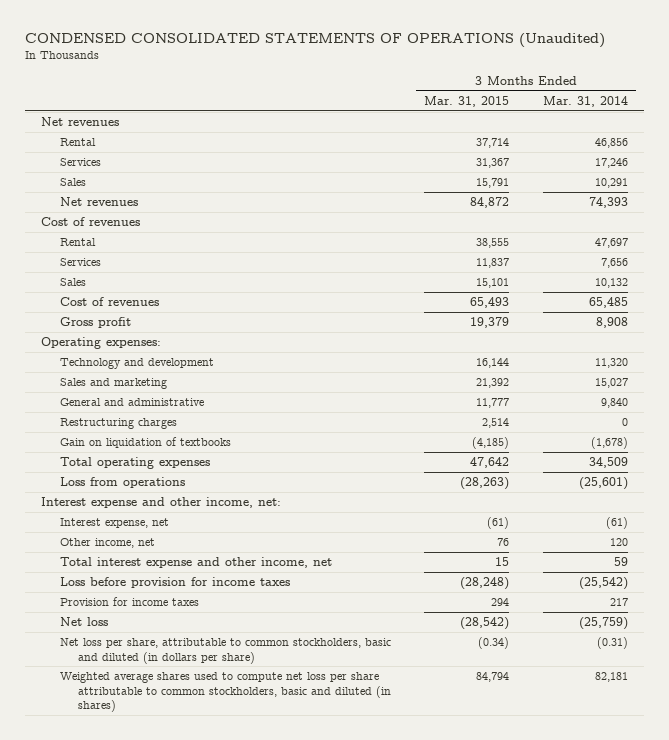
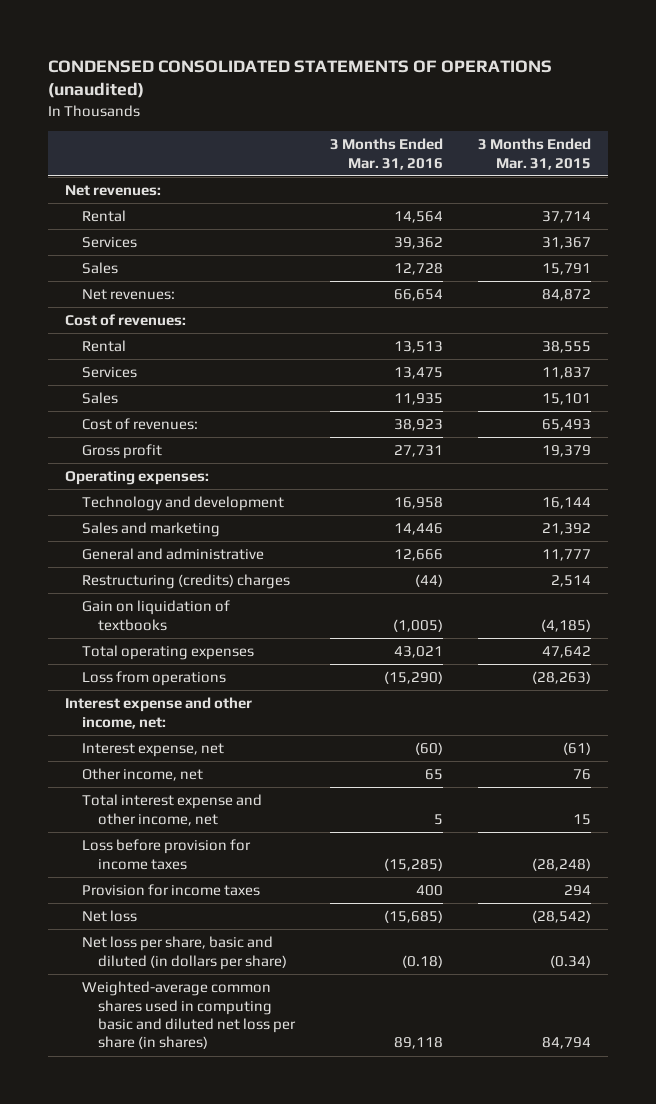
[24,32,605,48] CONDENSED CONSOLIDATED STATEMENTS OF OPERATIONS (Unaudited) -> [47,59,552,99] CONDENSED CONSOLIDATED STATEMENTS OF OPERATIONS (unaudited)
[542,95,628,107] Mar. 31, 2014 -> none
none -> [329,138,443,170] 3 Months Ended Mar. 31, 2016
[41,117,120,127] Net revenues -> [65,185,162,197] Net revenues:
[59,197,138,207] Net revenues -> [81,289,175,301] Net revenues:
[41,217,141,227] Cost of revenues -> [65,314,187,327] Cost of revenues:
[59,297,159,307] Cost of revenues -> [81,418,198,431] Cost of revenues:
[59,418,177,430] Restructuring charges -> [81,574,290,590] Restructuring (credits) charges
[59,638,391,664] Net loss per share, attributable to common stockholders, basic and diluted (in dollars per share) -> [81,936,287,970] Net loss per share, basic and diluted (in dollars per share)
[59,672,391,712] Weighted average shares used to compute net loss per share attributable to common stockholders, basic and diluted (in shares) -> [81,981,296,1050] Weighted-average common shares used in computing basic and diluted net loss per share (in shares)

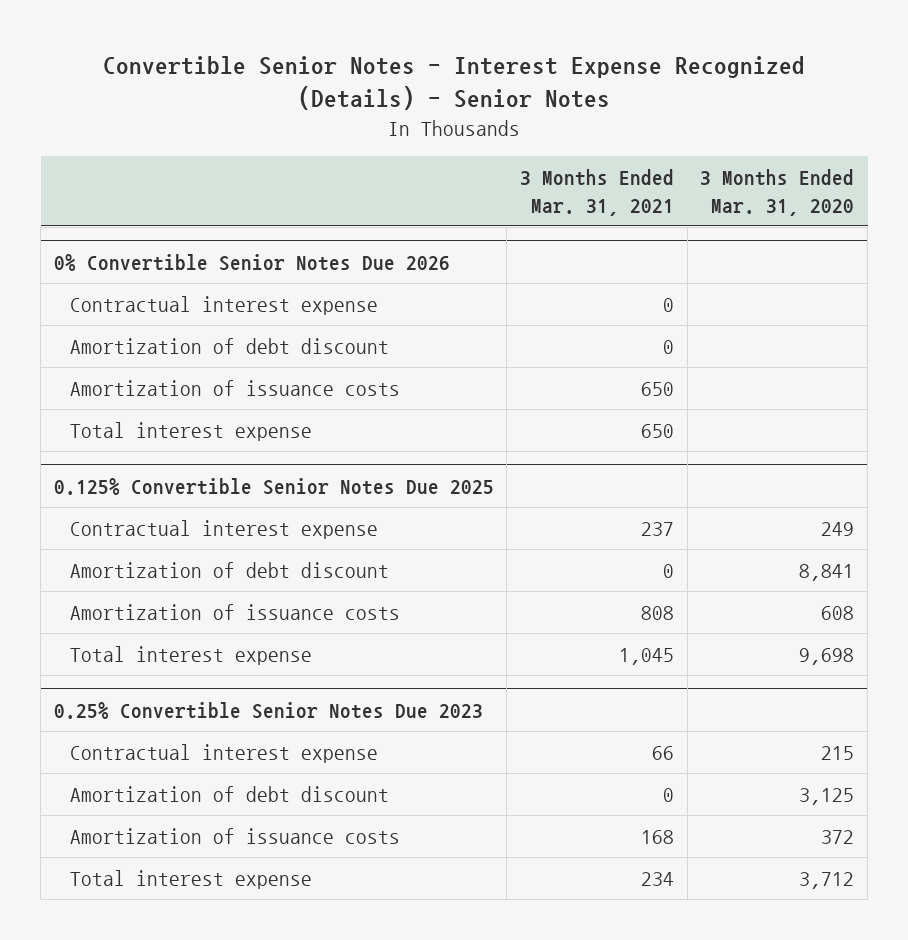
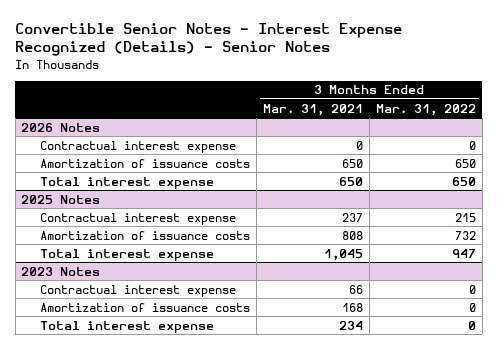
[700,169,855,216] 3 Months Ended Mar. 31, 2020 -> none
none -> [375,103,476,116] Mar. 31, 2022
[53,253,450,271] 0% Convertible Senior Notes Due 2026 -> [21,122,101,132] 2026 Notes
[69,337,389,354] Amortization of debt discount -> none
[53,477,494,495] 0.125% Convertible Senior Notes Due 2025 -> [21,194,101,204] 2025 Notes
[69,561,389,578] Amortization of debt discount -> none
[53,701,483,719] 0.25% Convertible Senior Notes Due 2023 -> [21,266,101,276] 2023 Notes
[69,785,389,802] Amortization of debt discount -> none

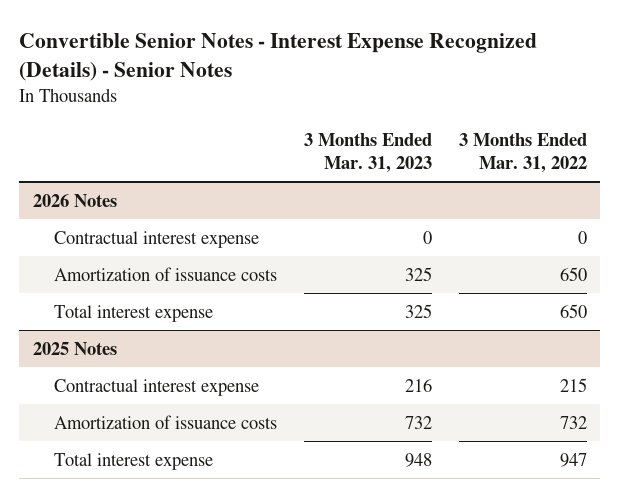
[262,103,363,116] Mar. 31, 2021 -> none
none -> [304,132,433,173] 3 Months Ended Mar. 31, 2023
[21,266,101,276] 2023 Notes -> none
[40,284,237,297] Contractual interest expense -> none
[40,302,251,312] Amortization of issuance costs -> none
[40,320,215,333] Total interest expense -> none

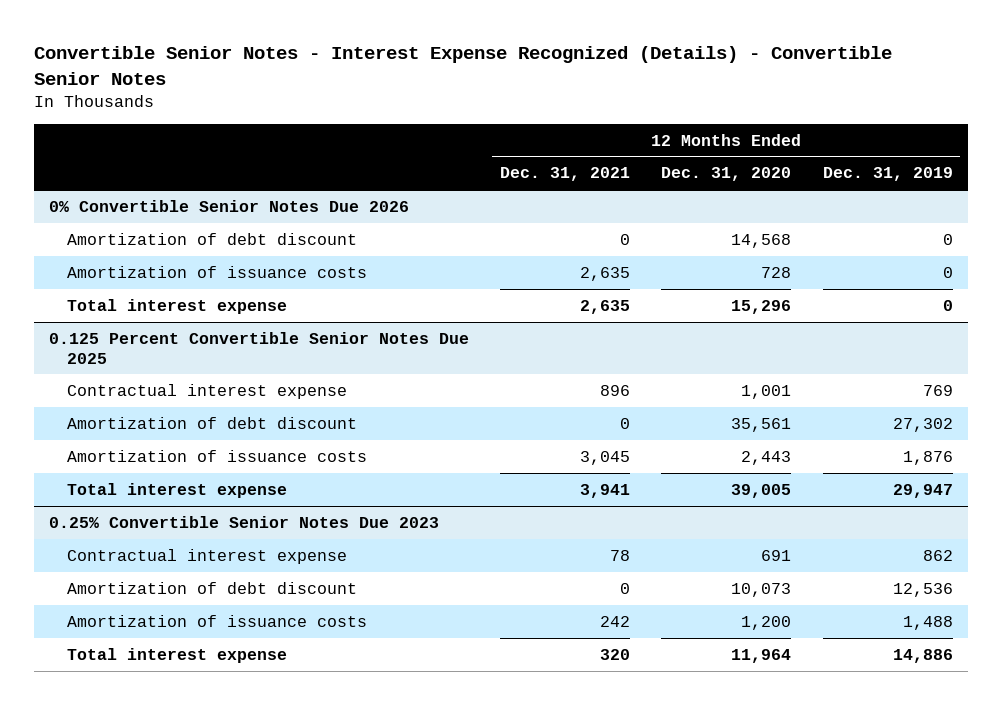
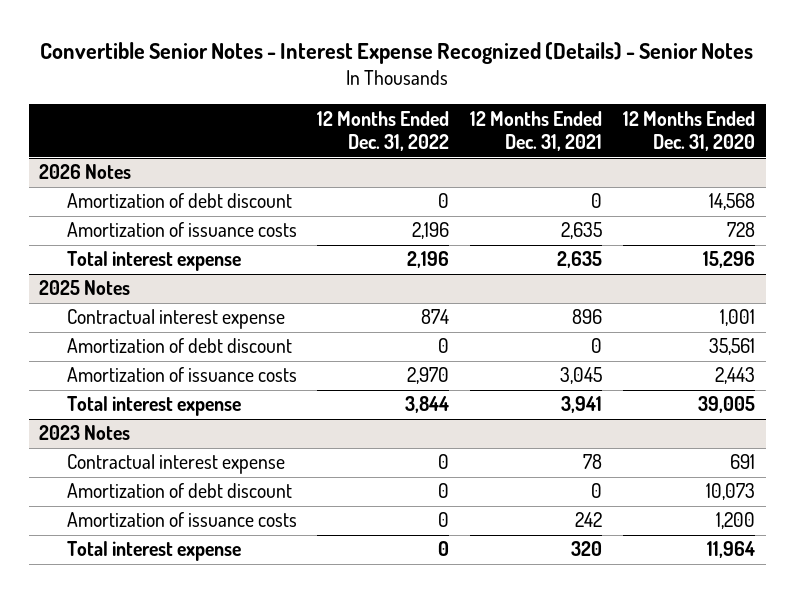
[33,46,892,85] Convertible Senior Notes - Interest Expense Recognized (Details) - Convertible Senior Notes -> [40,41,754,64] Convertible Senior Notes - Interest Expense Recognized (Details) - Senior Notes
[822,167,953,182] Dec. 31, 2019 -> none
none -> [317,110,450,152] 12 Months Ended Dec. 31, 2022
[49,199,410,212] 0% Convertible Senior Notes Due 2026 -> [39,164,132,180] 2026 Notes
[49,331,470,364] 0.125 Percent Convertible Senior Notes Due 2025 -> [39,280,131,296] 2025 Notes
[49,515,440,528] 0.25% Convertible Senior Notes Due 2023 -> [39,425,131,441] 2023 Notes

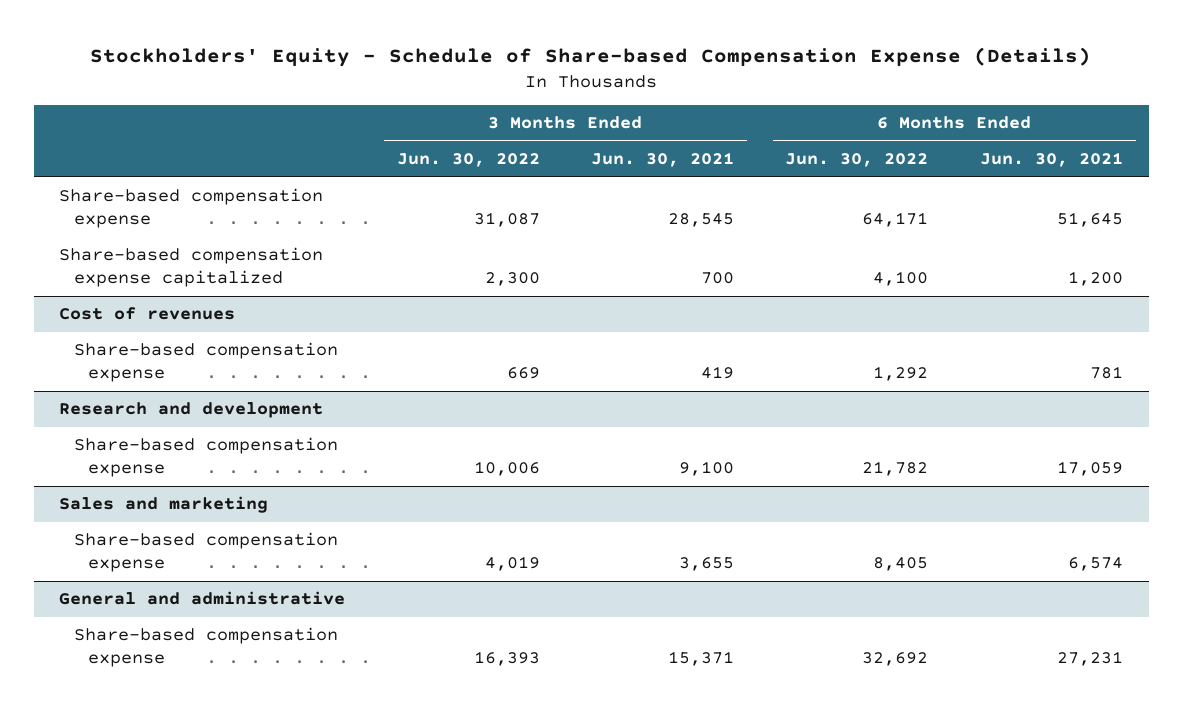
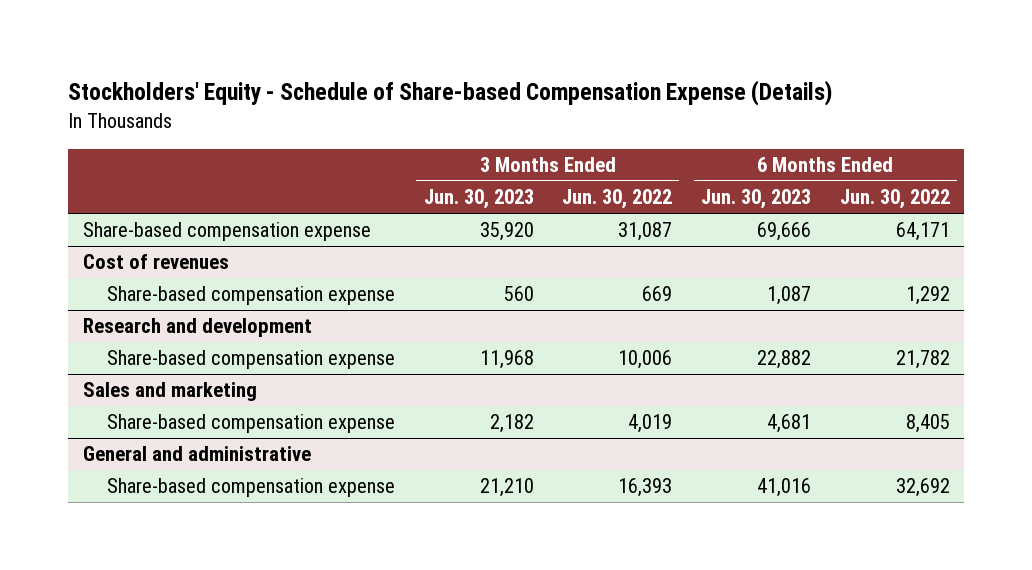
[591,152,735,168] Jun. 30, 2021 -> none
[979,152,1123,168] Jun. 30, 2021 -> none
none -> [423,189,534,210] Jun. 30, 2023
none -> [700,189,811,210] Jun. 30, 2023
[59,247,324,288] Share-based compensation expense capitalized -> none

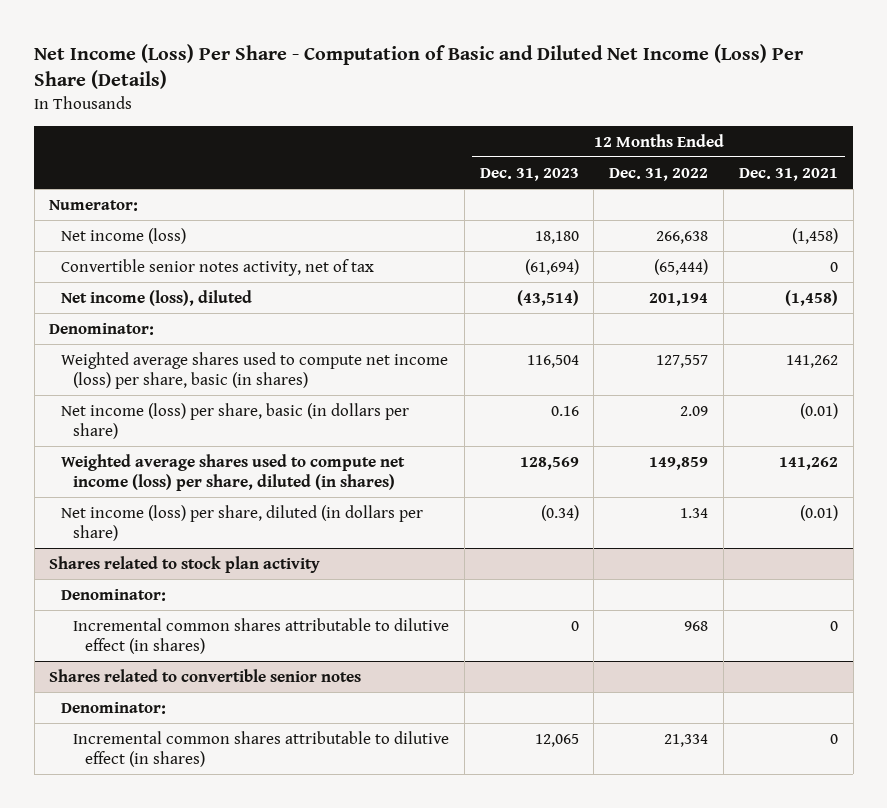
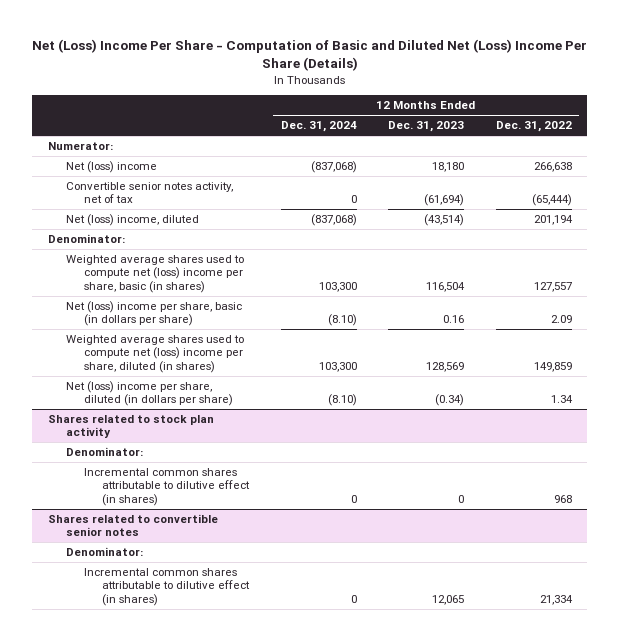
[34,44,804,90] Net Income (Loss) Per Share - Computation of Basic and Diluted Net Income (Loss) Per Share (Details) -> [31,39,587,72] Net (Loss) Income Per Share - Computation of Basic and Diluted Net (Loss) Income Per Share (Details)
[738,167,838,181] Dec. 31, 2021 -> none
none -> [280,121,357,133] Dec. 31, 2024
[61,227,187,244] Net income (loss) -> [65,161,157,174] Net (loss) income
[61,289,253,306] Net income (loss), diluted -> [65,214,199,227] Net (loss) income, diluted
[61,351,449,389] Weighted average shares used to compute net income (loss) per share, basic (in shares) -> [65,255,244,293] Weighted average shares used to compute net (loss) income per share, basic (in shares)
[61,402,410,439] Net income (loss) per share, basic (in dollars per share) -> [65,301,242,327] Net (loss) income per share, basic (in dollars per share)
[61,453,406,491] Weighted average shares used to compute net income (loss) per share, diluted (in shares) -> [65,335,244,373] Weighted average shares used to compute net (loss) income per share, diluted (in shares)
[61,504,424,541] Net income (loss) per share, diluted (in dollars per share) -> [65,381,234,407] Net (loss) income per share, diluted (in dollars per share)

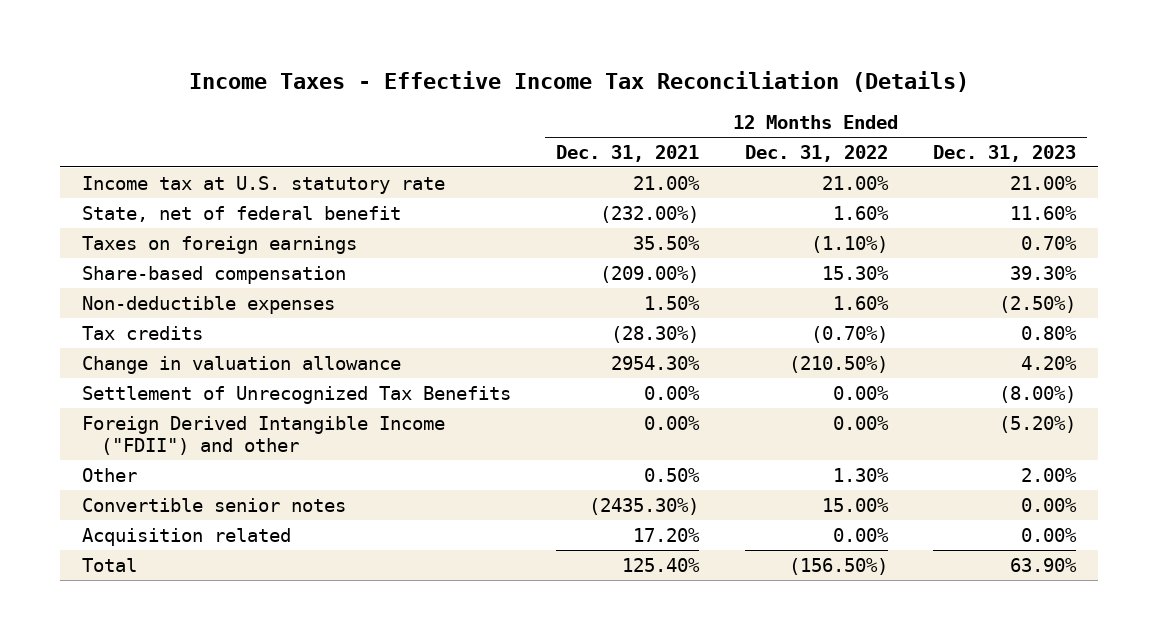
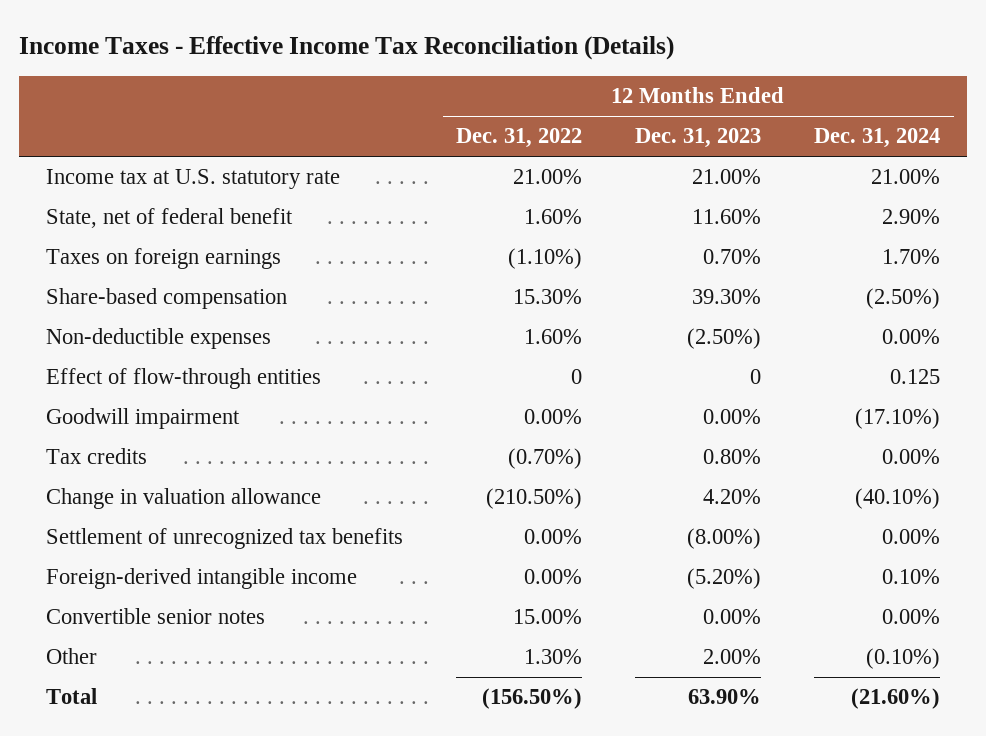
[556,144,700,162] Dec. 31, 2021 -> none
none -> [814,128,941,149] Dec. 31, 2024
none -> [45,368,321,390] Effect of flow-through entities
none -> [45,408,240,430] Goodwill impairment
[82,385,512,404] Settlement of Unrecognized Tax Benefits -> [45,528,403,550] Settlement of unrecognized tax benefits
[82,415,446,455] Foreign Derived Intangible Income ("FDII") and other -> [45,568,357,590] Foreign-derived intangible income
[82,527,292,546] Acquisition related -> none
[82,467,138,482] Other -> [45,648,97,665] Other

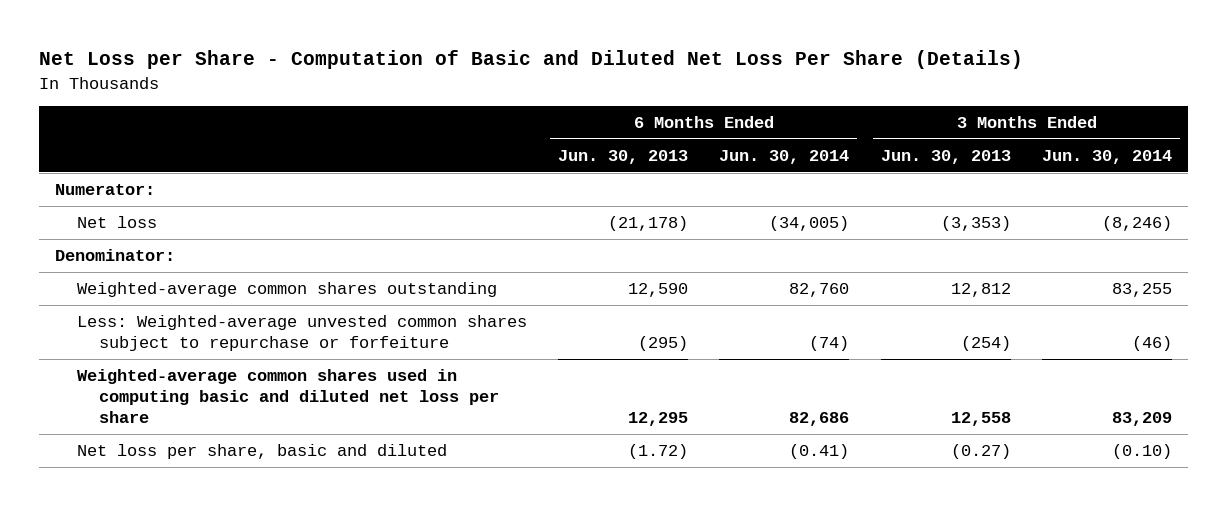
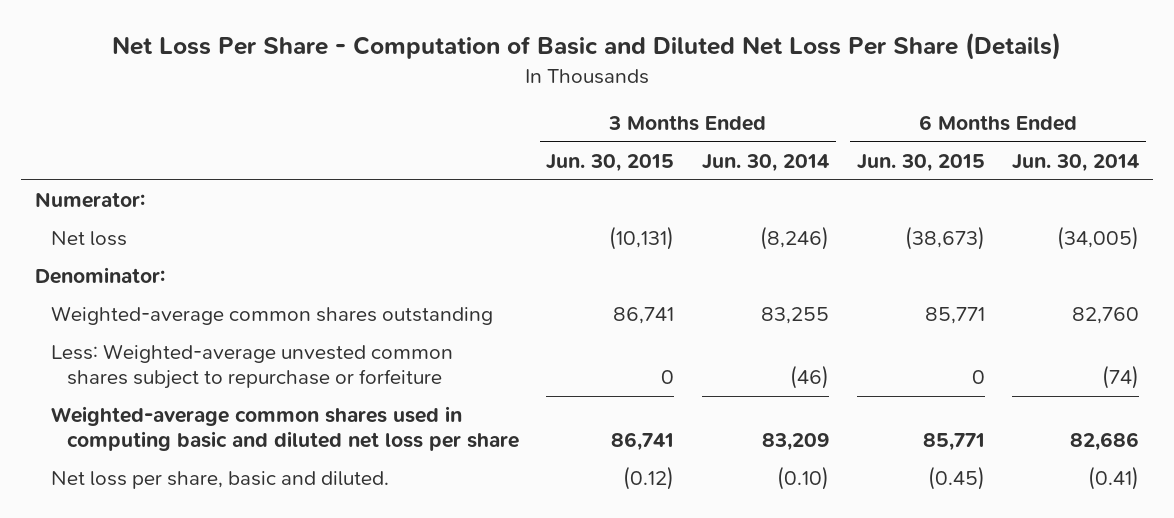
[38,50,1023,70] Net Loss per Share - Computation of Basic and Diluted Net Loss Per Share (Details) -> [112,31,1062,60] Net Loss Per Share - Computation of Basic and Diluted Net Loss Per Share (Details)
[558,149,689,164] Jun. 30, 2013 -> none
[880,149,1011,164] Jun. 30, 2013 -> none
none -> [546,154,675,173] Jun. 30, 2015
none -> [856,154,985,173] Jun. 30, 2015
[76,444,447,460] Net loss per share, basic and diluted -> [50,471,389,490] Net loss per share, basic and diluted.

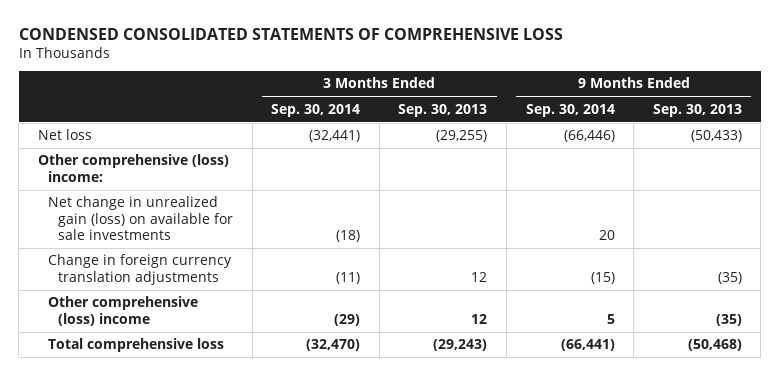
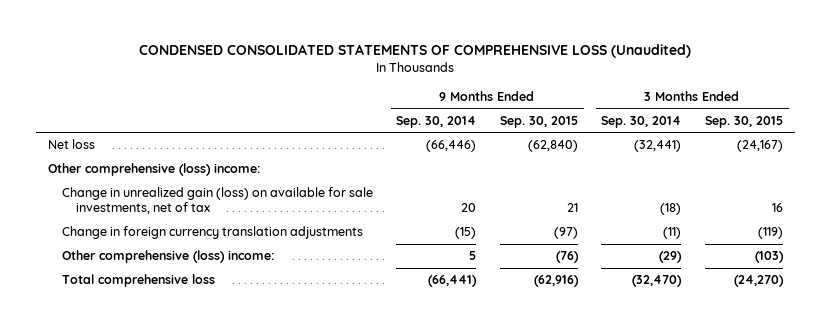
[18,27,563,40] CONDENSED CONSOLIDATED STATEMENTS OF COMPREHENSIVE LOSS -> [139,44,692,59] CONDENSED CONSOLIDATED STATEMENTS OF COMPREHENSIVE LOSS (Unaudited)
[398,103,488,117] Sep. 30, 2013 -> none
[652,103,742,117] Sep. 30, 2013 -> none
none -> [499,115,578,128] Sep. 30, 2015
none -> [704,115,783,128] Sep. 30, 2015
[48,196,234,241] Net change in unrealized gain (loss) on available for sale investments -> [61,187,373,215] Change in unrealized gain (loss) on available for sale investments, net of tax
[48,296,199,326] Other comprehensive (loss) income -> [61,250,274,264] Other comprehensive (loss) income:

